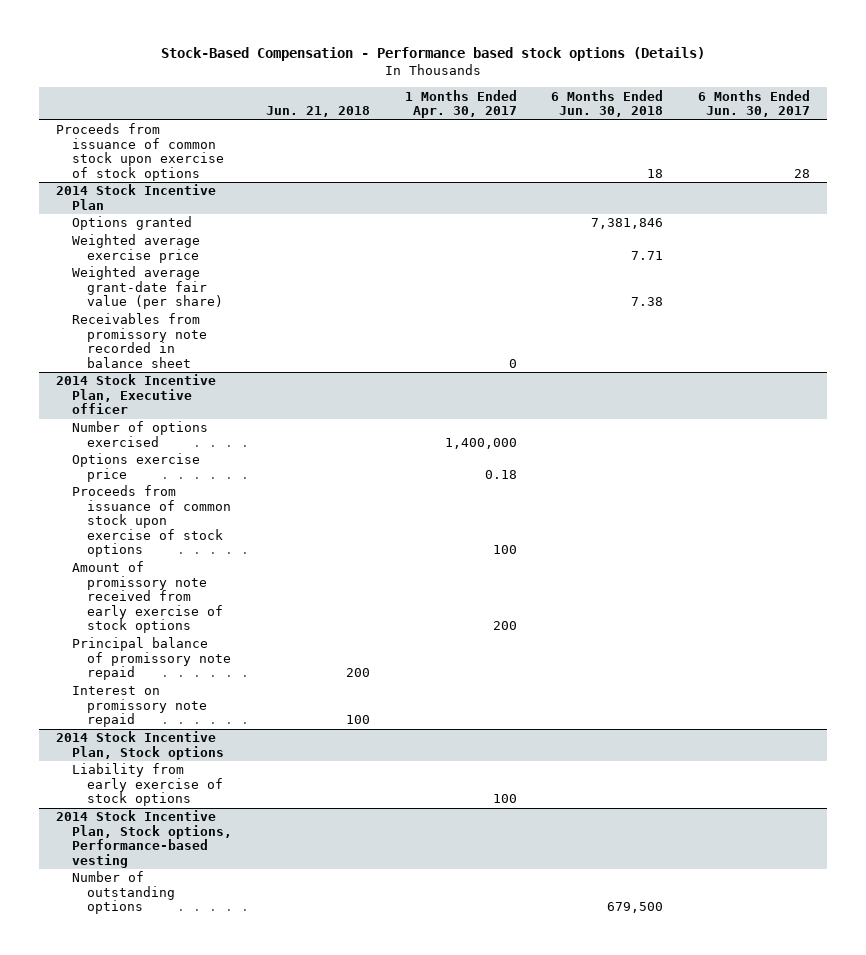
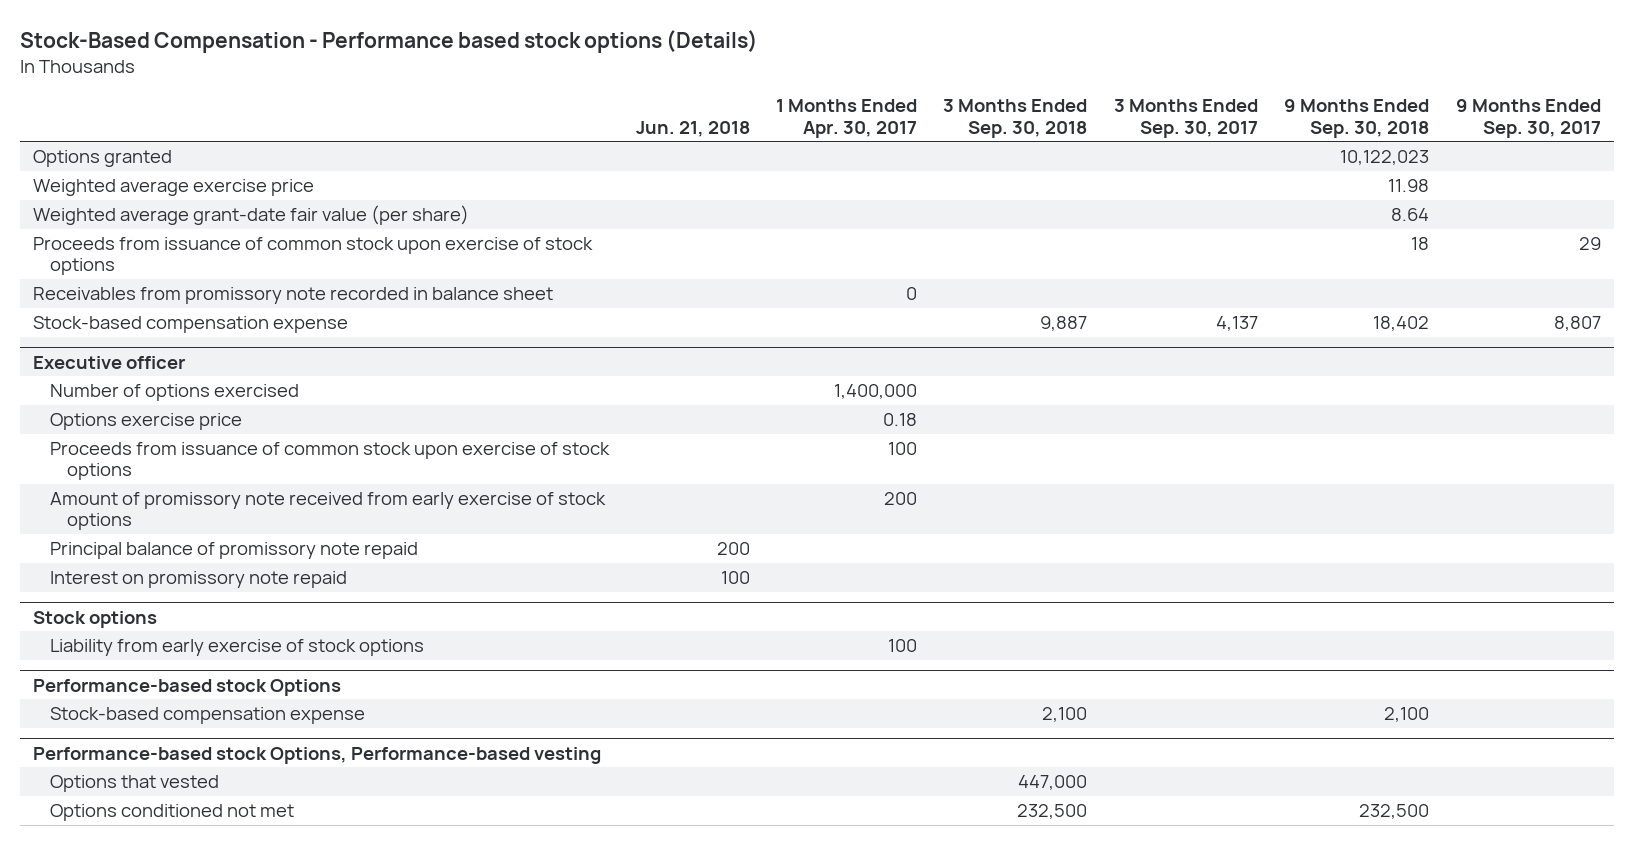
[551,89,664,118] 6 Months Ended Jun. 30, 2018 -> none
[697,89,810,118] 6 Months Ended Jun. 30, 2017 -> none
none -> [943,99,1088,138] 3 Months Ended Sep. 30, 2018
none -> [1113,99,1258,138] 3 Months Ended Sep. 30, 2017
none -> [1284,99,1430,138] 9 Months Ended Sep. 30, 2018
none -> [1455,99,1601,138] 9 Months Ended Sep. 30, 2017
none -> [33,150,173,168] Options granted
none -> [33,179,315,197] Weighted average exercise price
none -> [33,205,470,226] Weighted average grant-date fair value (per share)
[56,184,217,210] 2014 Stock Incentive Plan -> none
[71,216,192,231] Options granted -> none
[71,234,200,263] Weighted average exercise price -> none
[71,266,224,310] Weighted average grant-date fair value (per share) -> none
[71,313,208,368] Receivables from promissory note recorded in balance sheet -> none
none -> [33,287,554,305] Receivables from promissory note recorded in balance sheet
none -> [33,316,349,334] Stock-based compensation expense
[56,374,217,415] 2014 Stock Incentive Plan, Executive officer -> [33,355,186,369] Executive officer
[56,731,224,760] 2014 Stock Incentive Plan, Stock options -> [33,610,158,628] Stock options
[71,871,176,915] Number of outstanding options -> none
none -> [33,678,342,696] Performance-based stock Options
none -> [50,707,366,725] Stock-based compensation expense
[56,810,232,868] 2014 Stock Incentive Plan, Stock options, Performance-based vesting -> [33,746,602,764] Performance-based stock Options, Performance-based vesting
none -> [50,775,220,793] Options that vested
none -> [50,804,295,822] Options conditioned not met

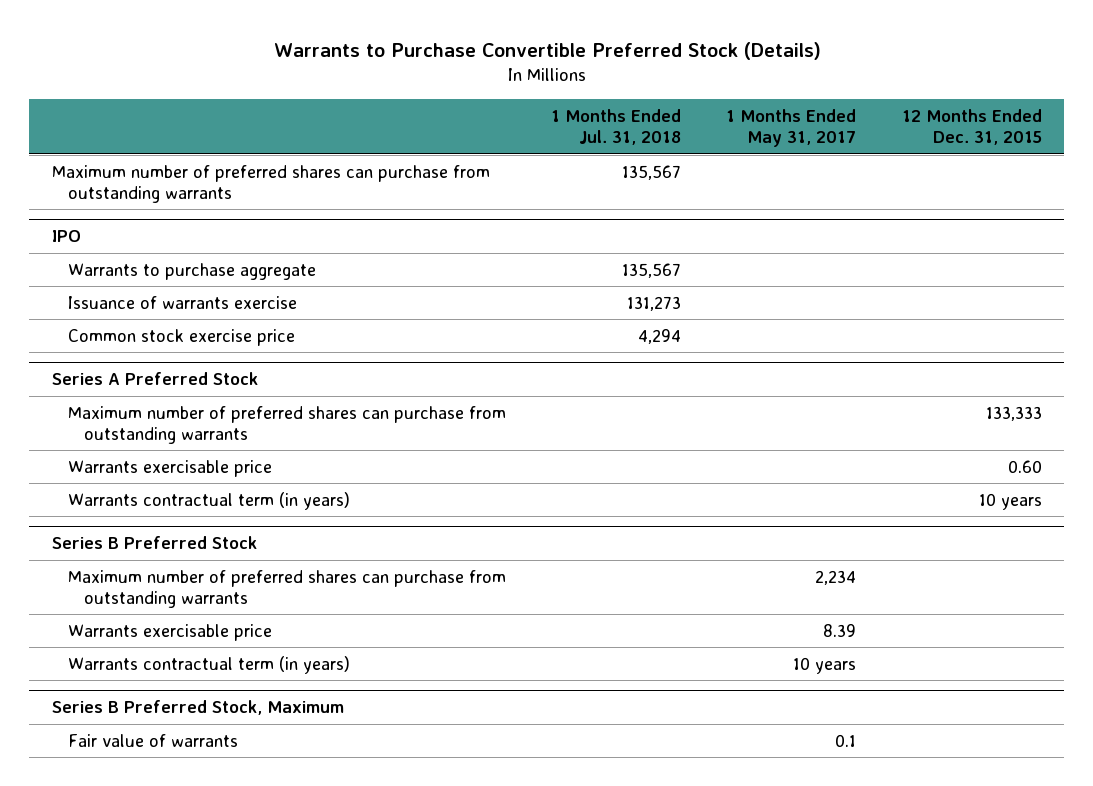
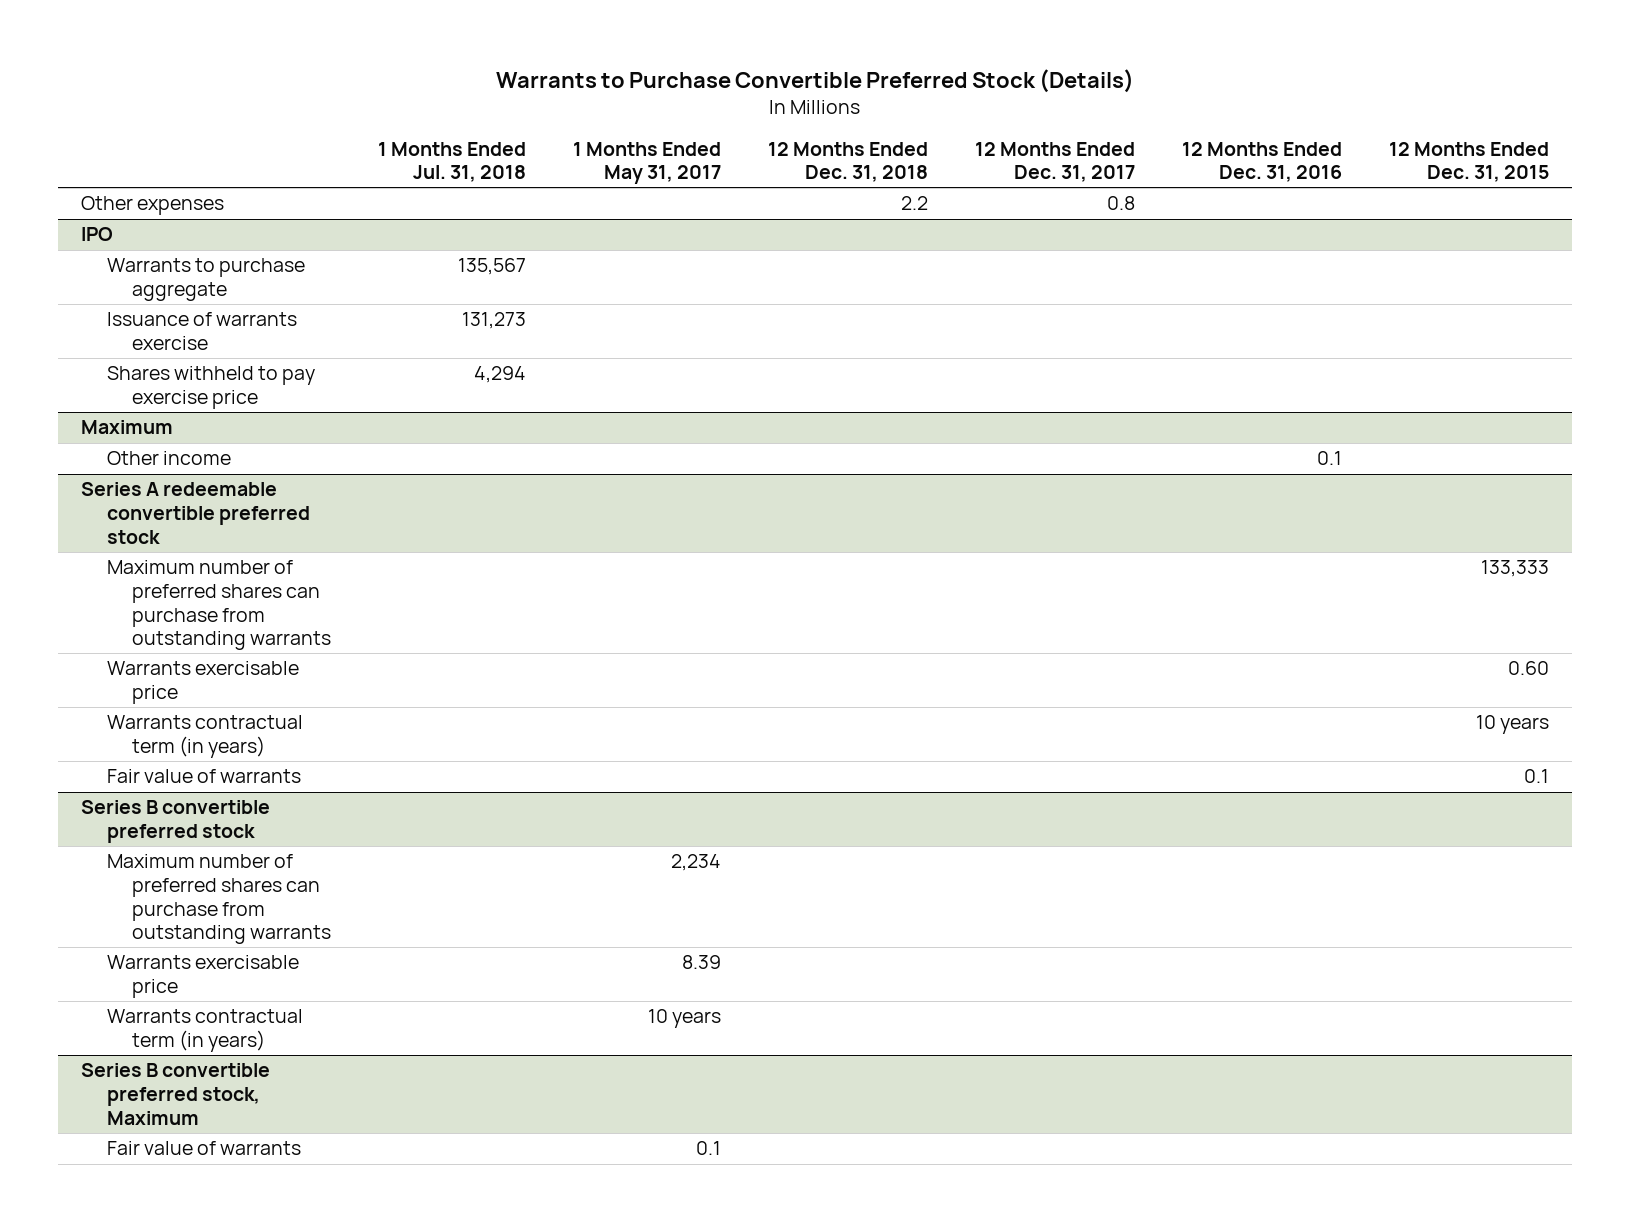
none -> [767,141,928,183] 12 Months Ended Dec. 31, 2018
none -> [974,141,1135,183] 12 Months Ended Dec. 31, 2017
none -> [1181,141,1342,183] 12 Months Ended Dec. 31, 2016
[51,164,490,204] Maximum number of preferred shares can purchase from outstanding warrants -> none
none -> [81,196,225,216] Other expenses
[67,328,295,346] Common stock exercise price -> [106,366,315,409] Shares withheld to pay exercise price
none -> [81,420,174,435] Maximum
none -> [106,451,231,466] Other income
[51,372,258,386] Series A Preferred Stock -> [81,482,310,544] Series A redeemable convertible preferred stock
none -> [106,769,301,784] Fair value of warrants
[51,536,257,550] Series B Preferred Stock -> [81,800,271,843] Series B convertible preferred stock
[51,700,344,716] Series B Preferred Stock, Maximum -> [81,1063,271,1125] Series B convertible preferred stock, Maximum

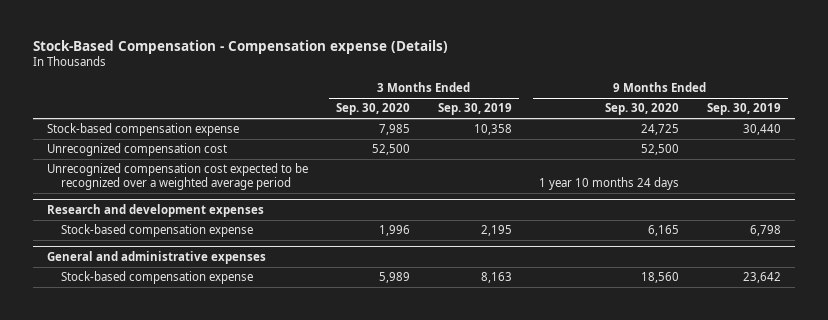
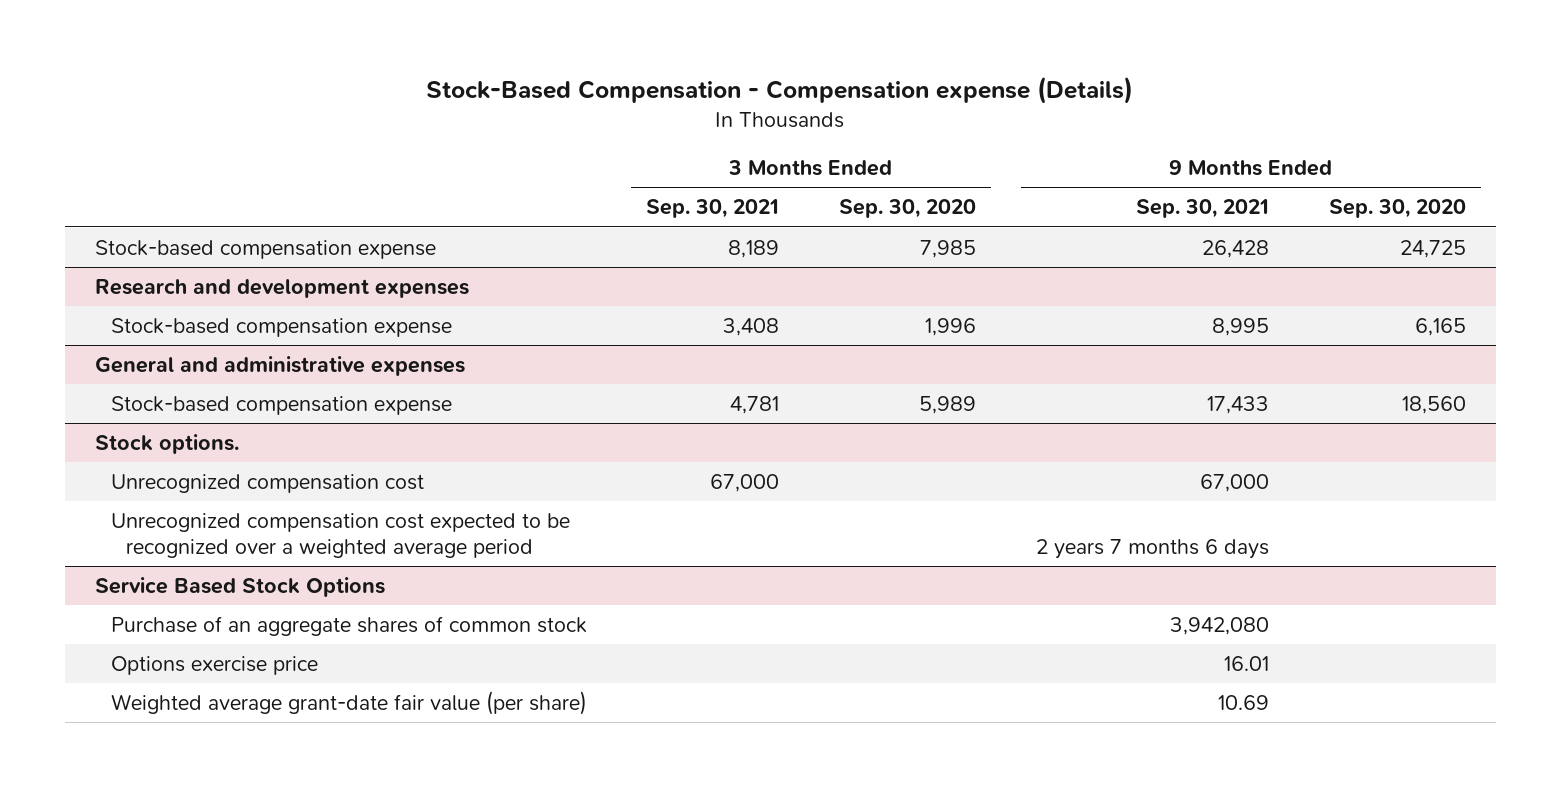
[437,103,512,116] Sep. 30, 2019 -> none
[707,103,782,116] Sep. 30, 2019 -> none
none -> [646,199,780,219] Sep. 30, 2021
none -> [1135,199,1269,219] Sep. 30, 2021
[46,143,227,157] Unrecognized compensation cost -> none
[46,163,308,190] Unrecognized compensation cost expected to be recognized over a weighted average period -> none
none -> [95,433,240,454] Stock options.
none -> [110,473,424,493] Unrecognized compensation cost
none -> [110,512,570,558] Unrecognized compensation cost expected to be recognized over a weighted average period
none -> [95,576,386,597] Service Based Stock Options
none -> [110,615,587,636] Purchase of an aggregate shares of common stock
none -> [110,655,318,675] Options exercise price
none -> [110,690,587,715] Weighted average grant-date fair value (per share)

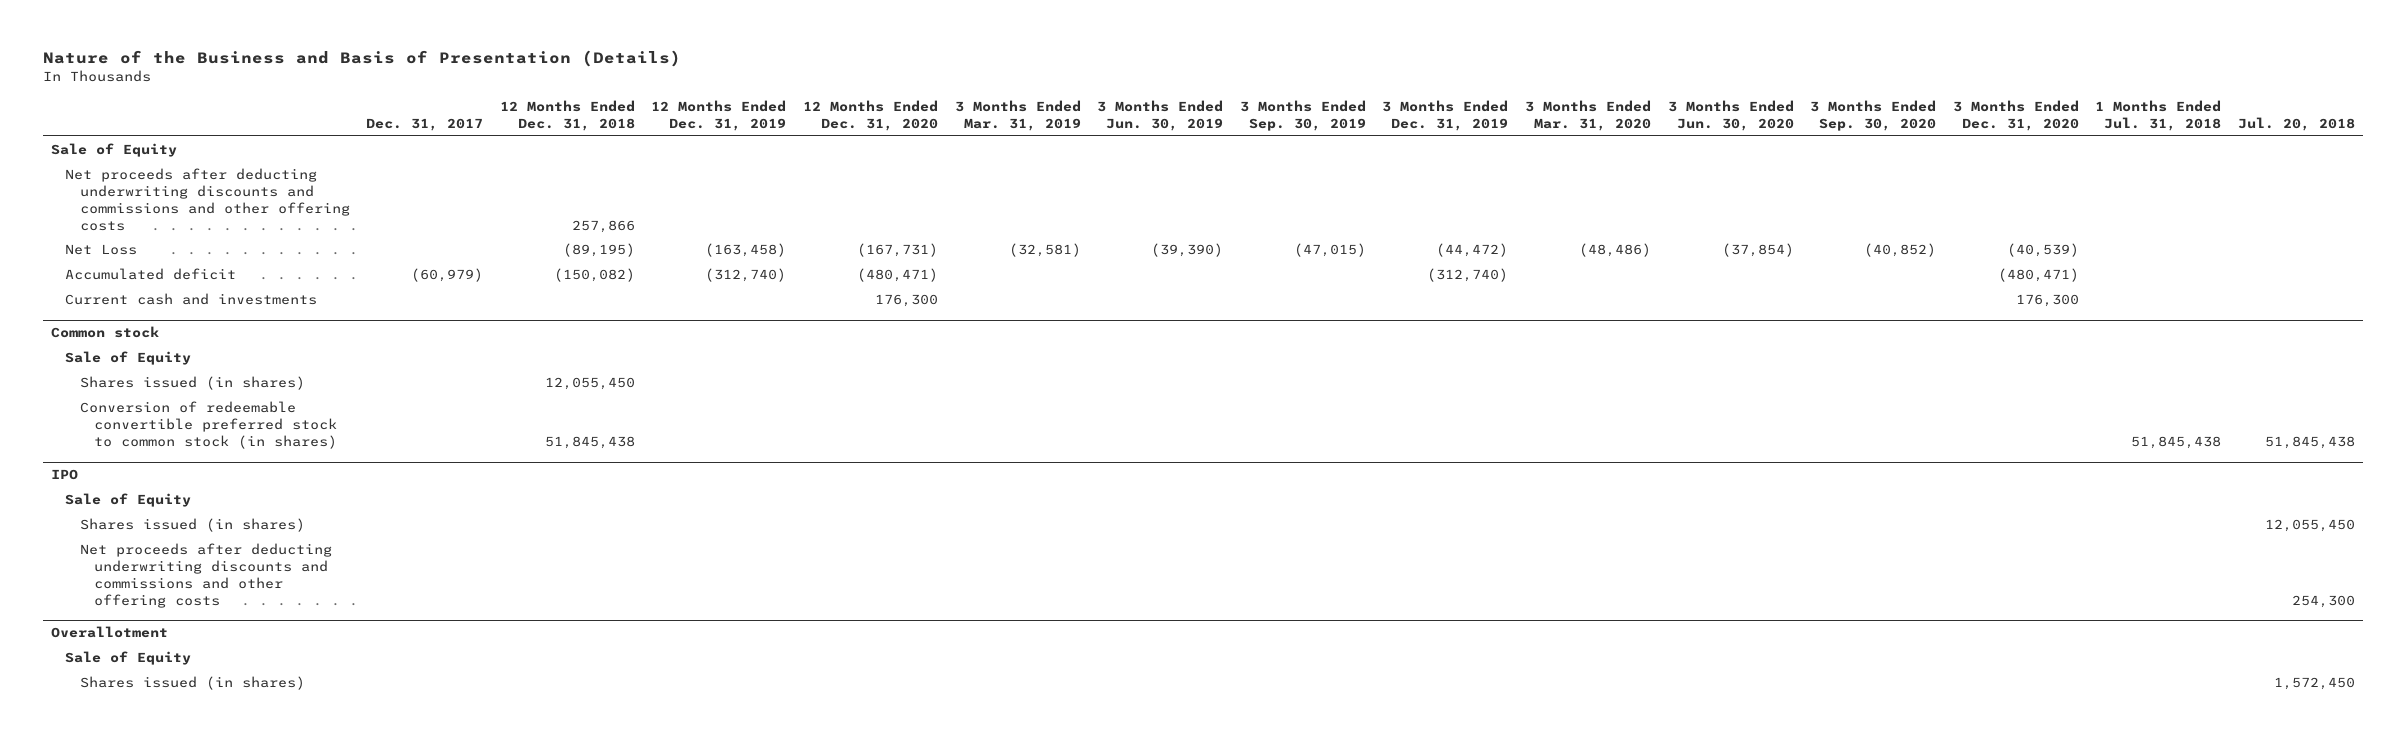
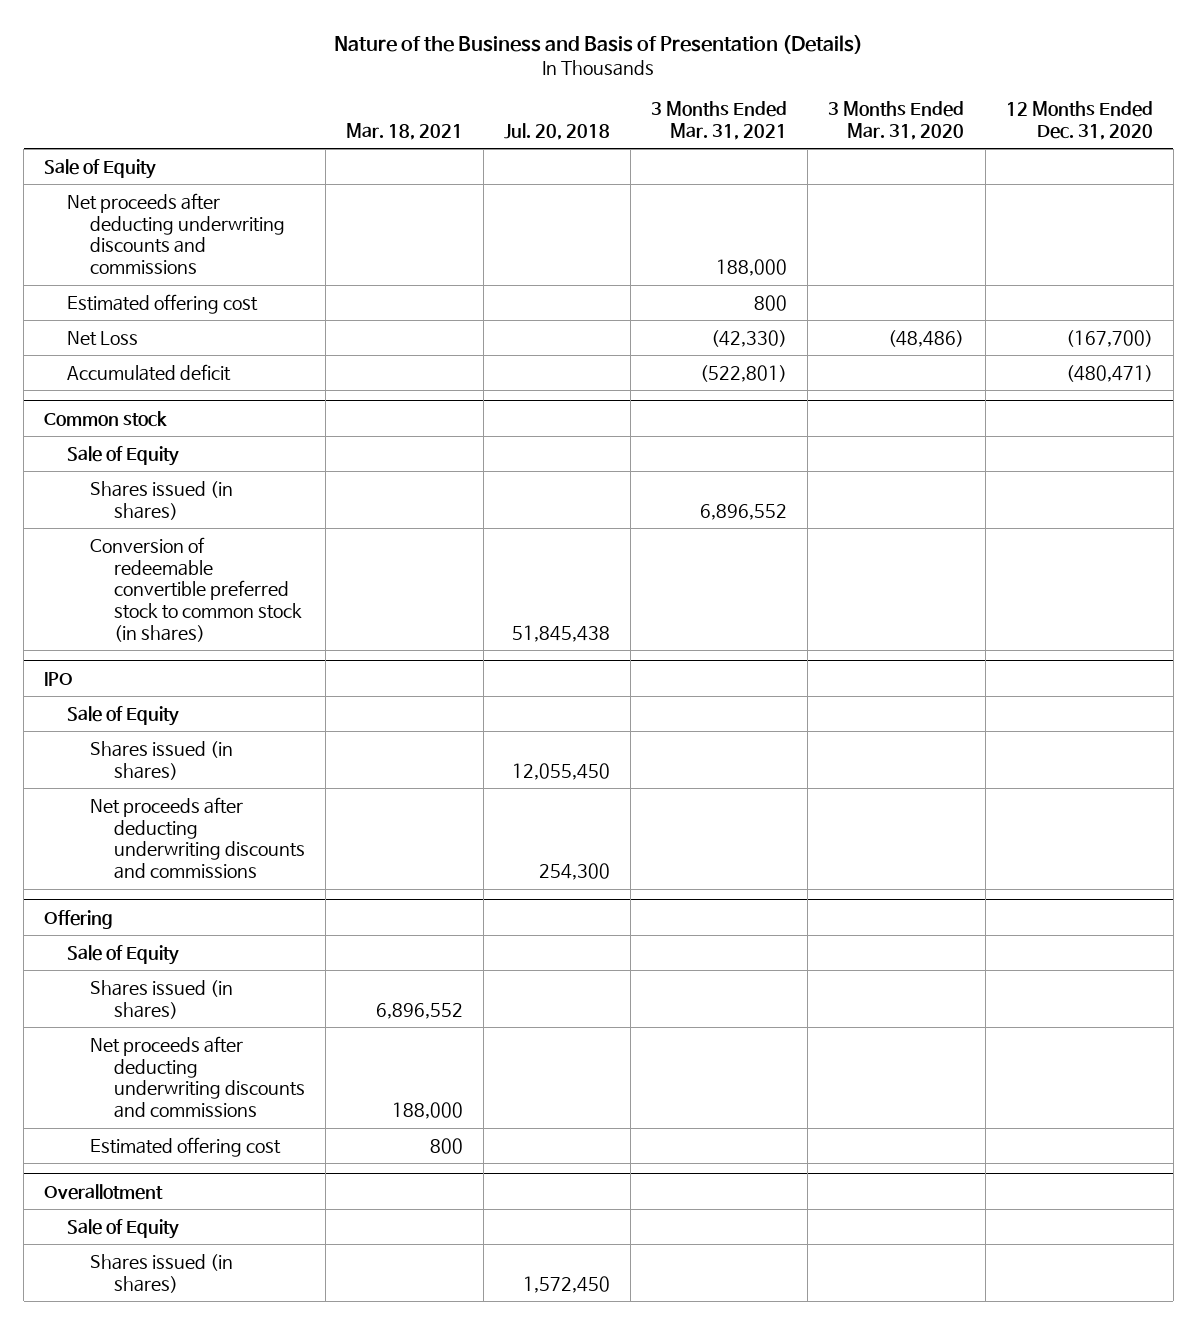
[366,117,484,131] Dec. 31, 2017 -> none
[499,99,635,131] 12 Months Ended Dec. 31, 2018 -> none
[651,99,787,131] 12 Months Ended Dec. 31, 2019 -> none
[954,99,1081,131] 3 Months Ended Mar. 31, 2019 -> none
[1097,99,1224,131] 3 Months Ended Jun. 30, 2019 -> none
[1239,99,1366,131] 3 Months Ended Sep. 30, 2019 -> none
[1382,99,1509,131] 3 Months Ended Dec. 31, 2019 -> none
[1667,99,1794,131] 3 Months Ended Jun. 30, 2020 -> none
[1810,99,1937,131] 3 Months Ended Sep. 30, 2020 -> none
[1952,99,2079,131] 3 Months Ended Dec. 31, 2020 -> none
[2095,99,2222,131] 1 Months Ended Jul. 31, 2018 -> none
none -> [345,122,463,140] Mar. 18, 2021
none -> [651,101,788,140] 3 Months Ended Mar. 31, 2021
[65,168,350,231] Net proceeds after deducting underwriting discounts and commissions and other offering costs -> [67,192,286,275] Net proceeds after deducting underwriting discounts and commissions
none -> [67,293,259,314] Estimated offering cost
[856,243,938,258] (167,731) -> [1065,329,1153,347] (167,700)
[65,293,318,306] Current cash and investments -> none
[79,543,332,608] Net proceeds after deducting underwriting discounts and commissions and other offering costs -> [90,796,305,880] Net proceeds after deducting underwriting discounts and commissions
none -> [44,909,114,929] Offering
none -> [67,944,180,965] Sale of Equity
none -> [90,979,234,1019] Shares issued (in shares)
none -> [90,1035,305,1119] Net proceeds after deducting underwriting discounts and commissions
none -> [90,1136,282,1157] Estimated offering cost

